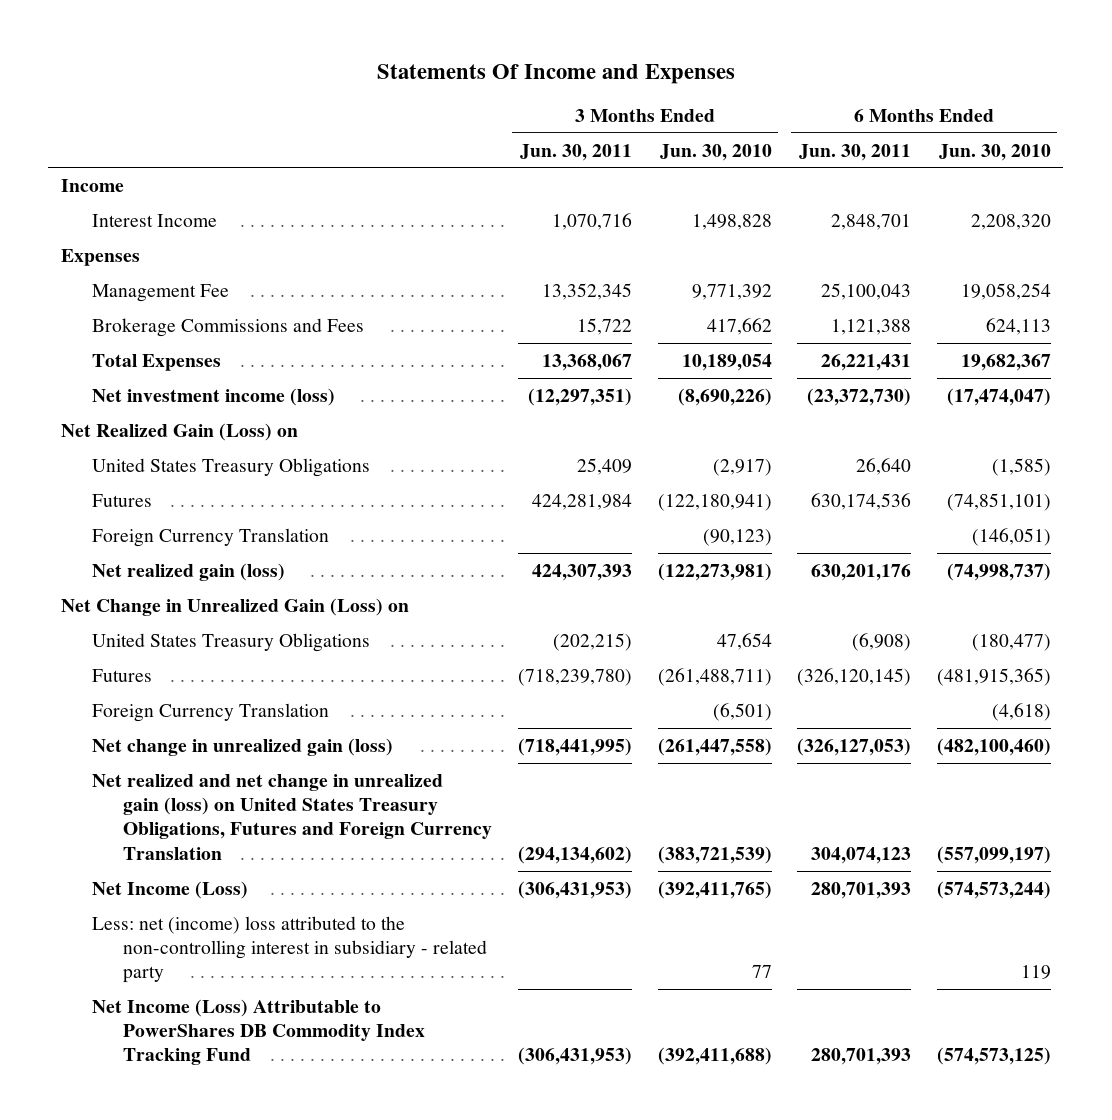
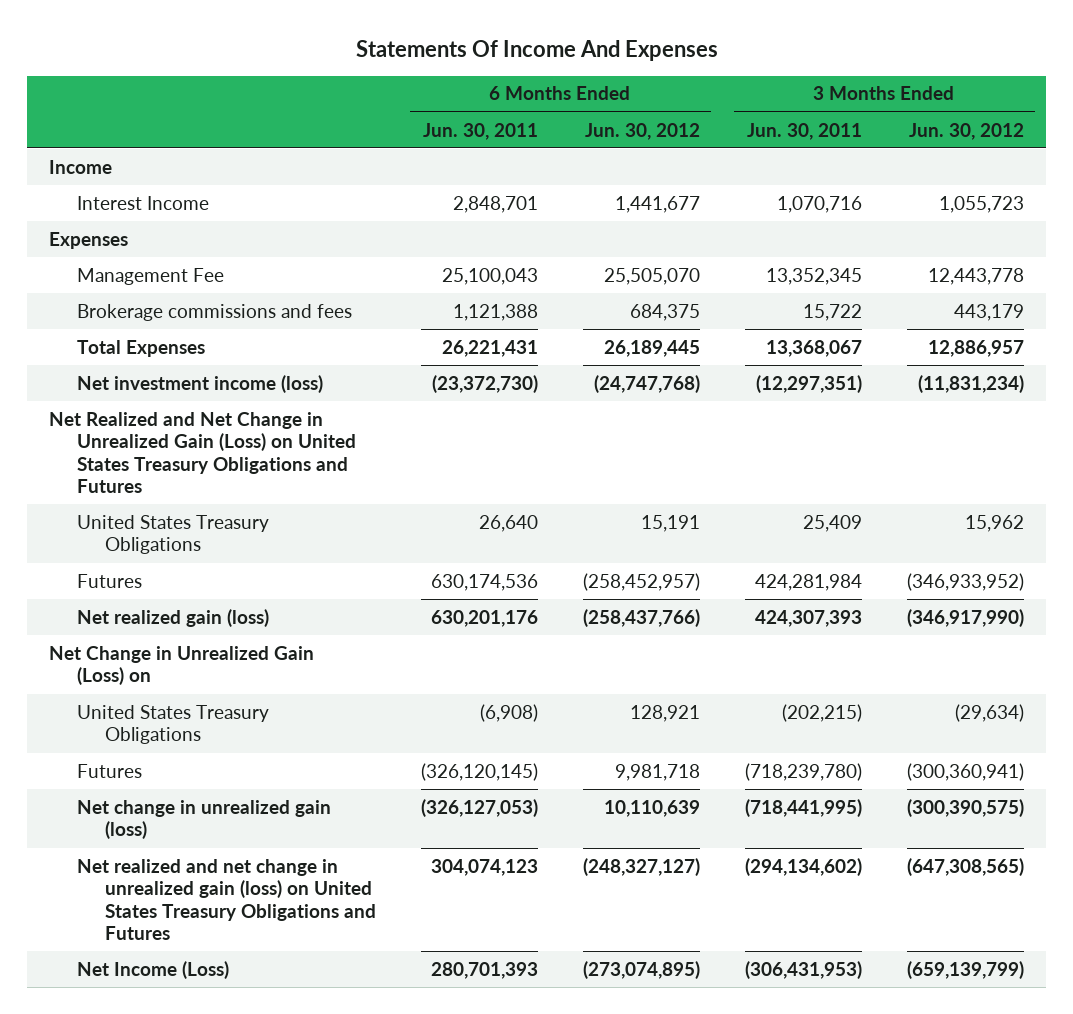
[376,63,735,84] Statements Of Income and Expenses -> [355,39,718,61] Statements Of Income And Expenses
[659,143,772,161] Jun. 30, 2010 -> none
[938,143,1051,161] Jun. 30, 2010 -> none
none -> [584,122,700,140] Jun. 30, 2012
none -> [908,122,1024,140] Jun. 30, 2012
[92,317,365,337] Brokerage Commissions and Fees -> [77,303,353,321] Brokerage commissions and fees
[61,422,299,441] Net Realized Gain (Loss) on -> [49,411,357,494] Net Realized and Net Change in Unrealized Gain (Loss) on United States Treasury Obligations and Futures
[92,527,330,547] Foreign Currency Translation -> none
[92,702,330,722] Foreign Currency Translation -> none
[92,773,493,860] Net realized and net change in unrealized gain (loss) on United States Treasury Obligations, Futures and Foreign Currency Translation -> [77,858,377,941] Net realized and net change in unrealized gain (loss) on United States Treasury Obligations and Futures
[92,915,488,984] Less: net (income) loss attributed to the non-controlling interest in subsidiary - related party -> none
[92,998,426,1066] Net Income (Loss) Attributable to PowerShares DB Commodity Index Tracking Fund -> none

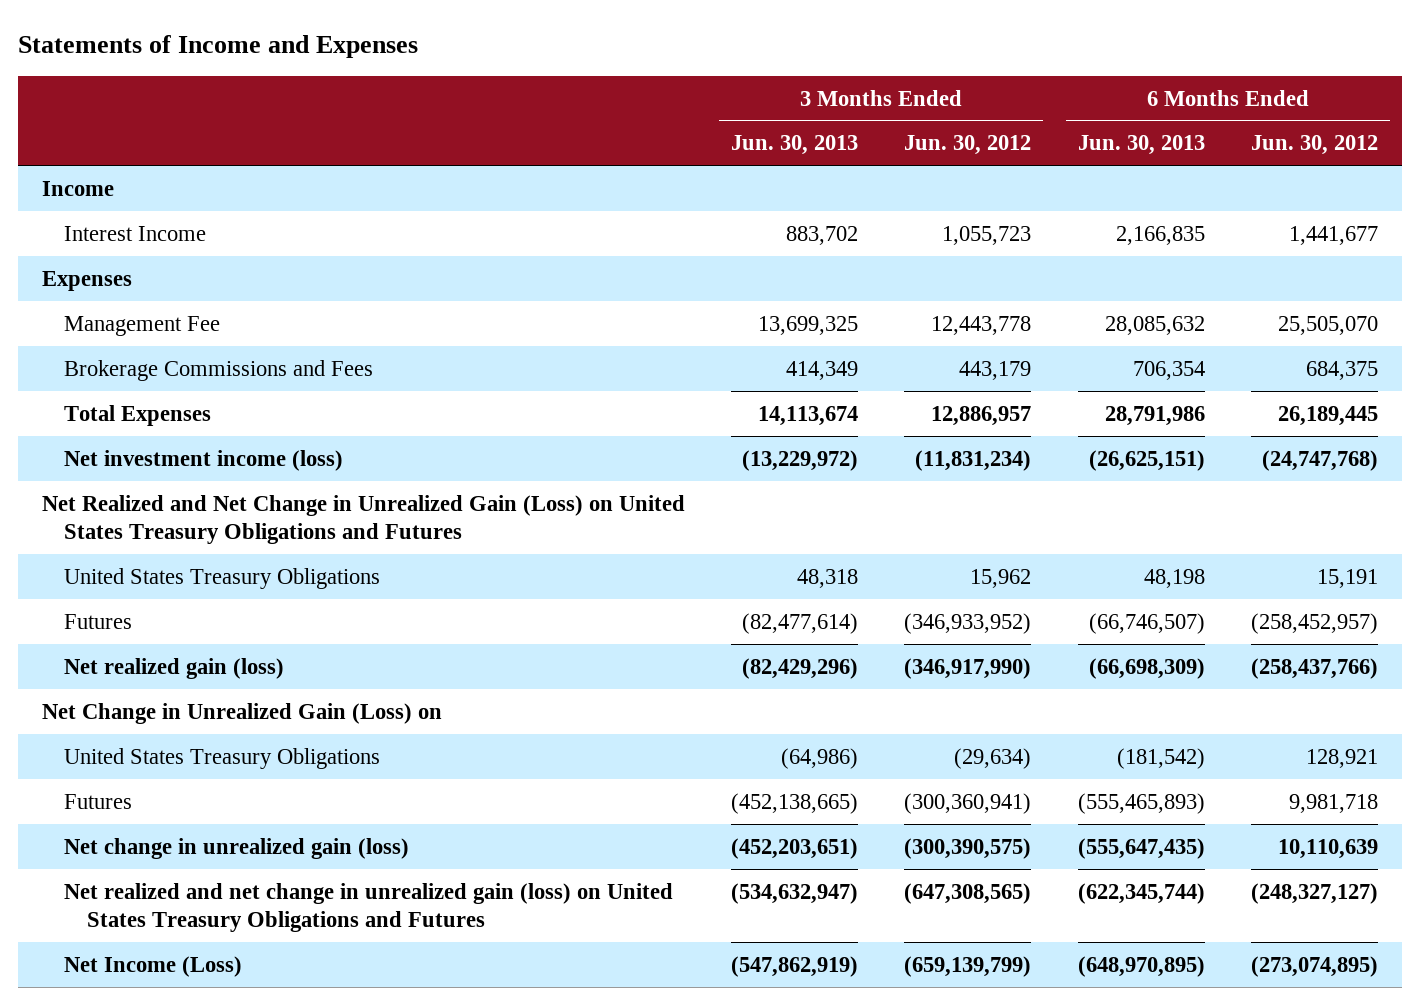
[355,39,718,61] Statements Of Income And Expenses -> [18,35,419,59] Statements of Income and Expenses
[422,122,538,140] Jun. 30, 2011 -> none
[746,122,862,140] Jun. 30, 2011 -> none
none -> [731,135,859,156] Jun. 30, 2013
none -> [1077,135,1205,156] Jun. 30, 2013
[77,303,353,321] Brokerage commissions and fees -> [64,359,374,381] Brokerage Commissions and Fees

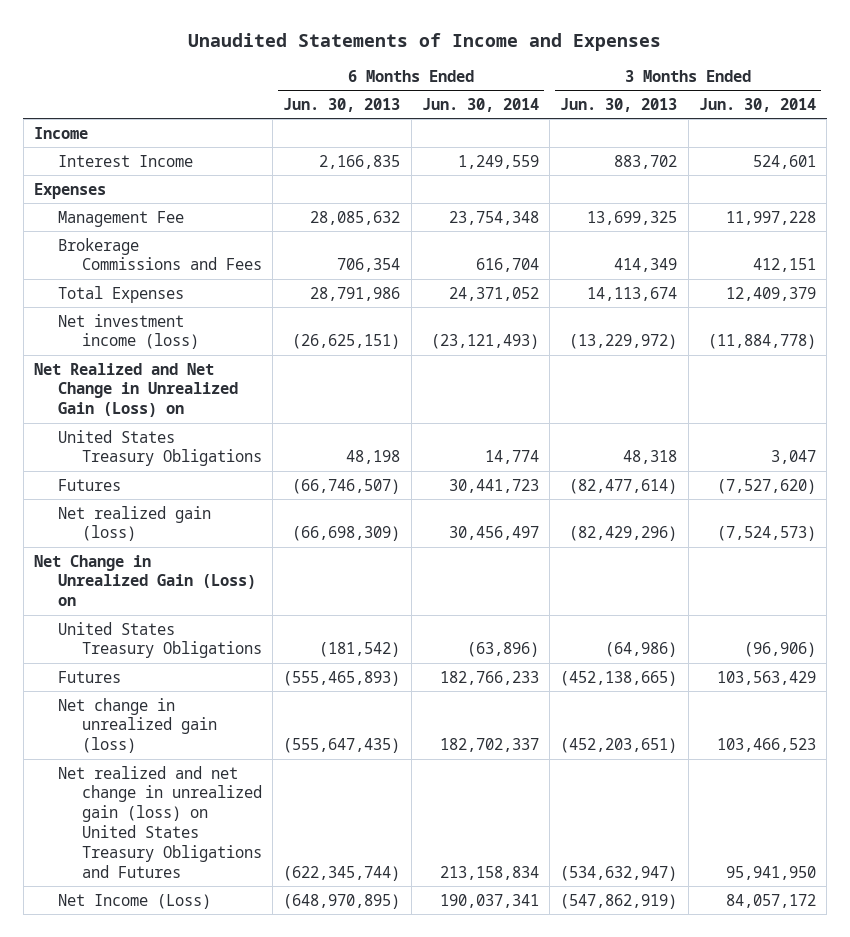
[18,35,419,59] Statements of Income and Expenses -> [187,33,661,52] Unaudited Statements of Income and Expenses
[904,135,1032,156] Jun. 30, 2012 -> none
[1251,135,1379,156] Jun. 30, 2012 -> none
none -> [421,98,539,113] Jun. 30, 2014
none -> [698,98,816,113] Jun. 30, 2014
[41,494,685,544] Net Realized and Net Change in Unrealized Gain (Loss) on United States Treasury Obligations and Futures -> [33,362,238,418] Net Realized and Net Change in Unrealized Gain (Loss) on

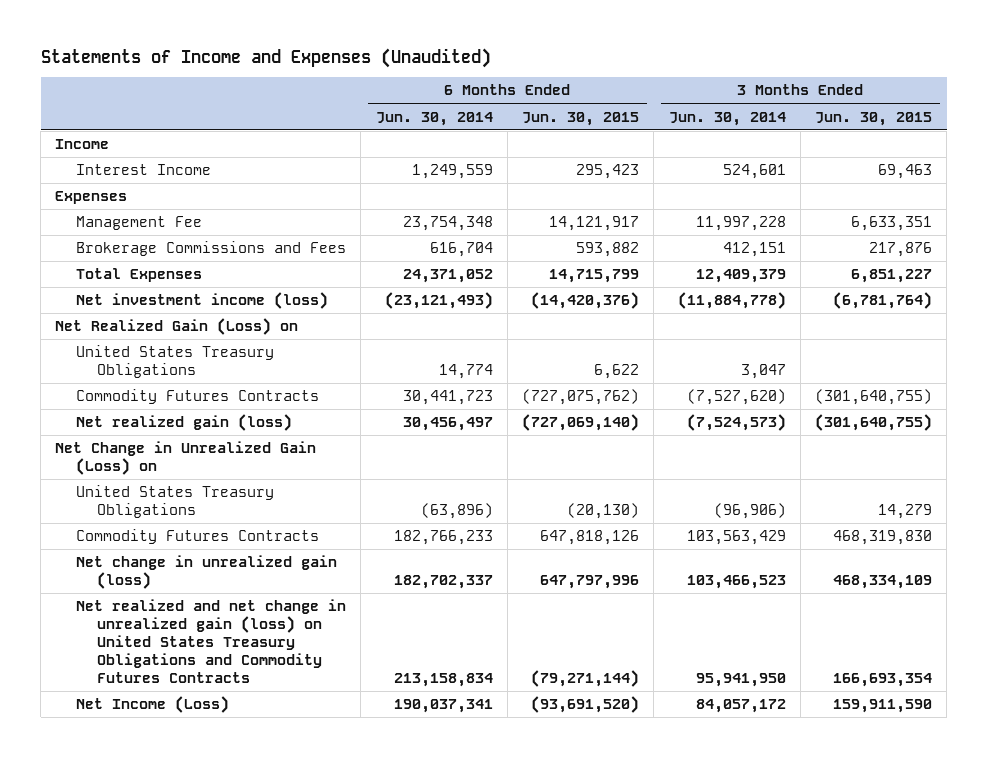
[187,33,661,52] Unaudited Statements of Income and Expenses -> [40,47,491,68] Statements of Income and Expenses (Unaudited)
[283,98,401,113] Jun. 30, 2013 -> none
[560,98,678,113] Jun. 30, 2013 -> none
none -> [522,111,640,126] Jun. 30, 2015
none -> [815,111,933,126] Jun. 30, 2015
[33,362,238,418] Net Realized and Net Change in Unrealized Gain (Loss) on -> [55,318,299,336] Net Realized Gain (Loss) on
[57,478,121,491] Futures -> [76,389,320,405] Commodity Futures Contracts
[57,670,121,683] Futures -> [76,529,320,545] Commodity Futures Contracts
[57,765,262,878] Net realized and net change in unrealized gain (loss) on United States Treasury Obligations and Futures -> [76,599,347,683] Net realized and net change in unrealized gain (loss) on United States Treasury Obligations and Commodity Futures Contracts

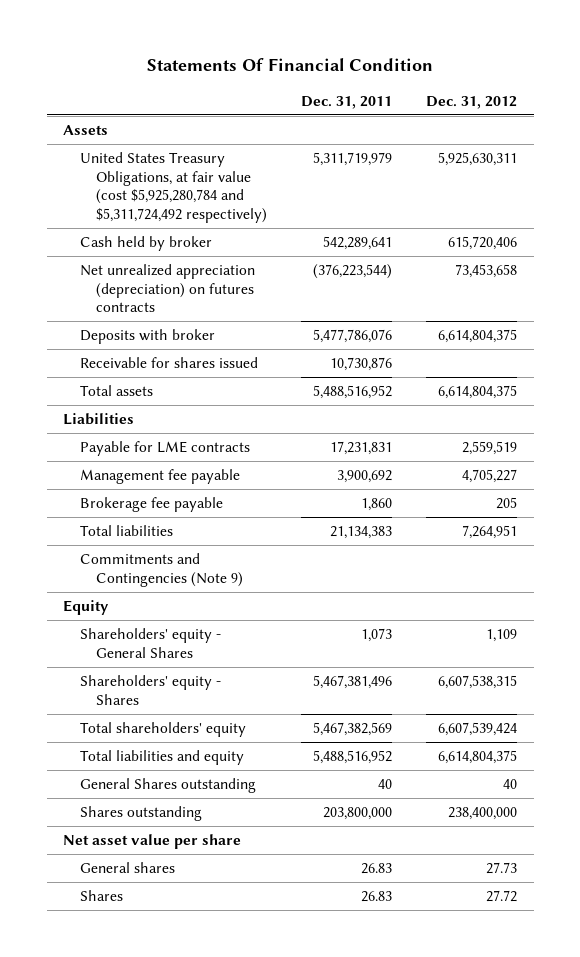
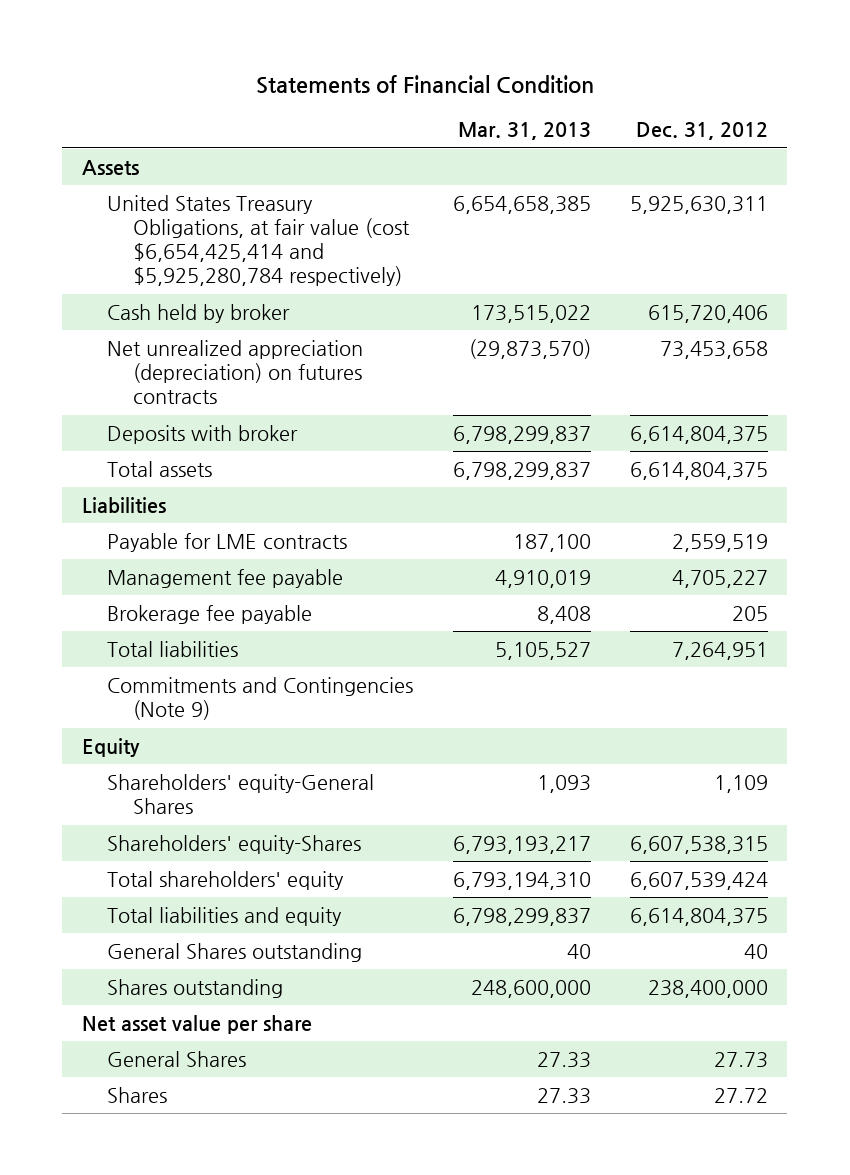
[147,57,434,71] Statements Of Financial Condition -> [255,75,594,95] Statements of Financial Condition
[301,95,393,109] Dec. 31, 2011 -> none
none -> [457,122,591,141] Mar. 31, 2013
[79,152,268,223] United States Treasury Obligations, at fair value (cost $5,925,280,784 and $5,311,724,492 respectively) -> [107,194,410,287] United States Treasury Obligations, at fair value (cost $6,654,425,414 and $5,925,280,784 respectively)
[79,357,258,369] Receivable for shares issued -> none
[79,628,221,658] Shareholders' equity - General Shares -> [107,773,375,815] Shareholders' equity-General Shares
[79,675,221,705] Shareholders' equity - Shares -> [107,834,362,854] Shareholders' equity-Shares
[79,862,175,874] General shares -> [107,1050,247,1067] General Shares

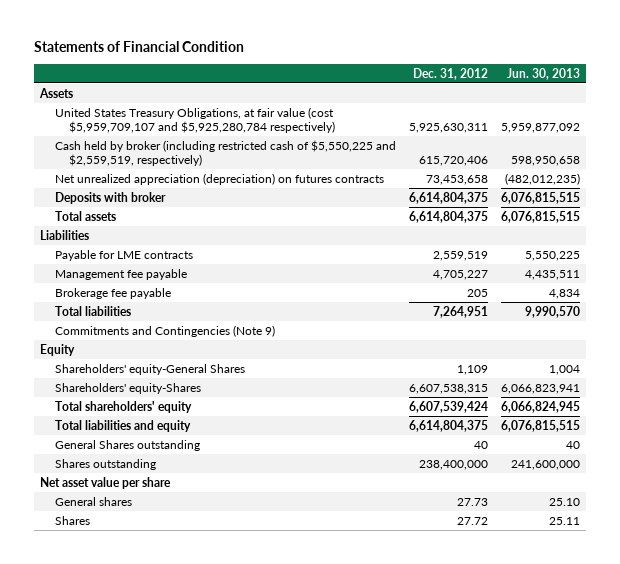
[457,122,591,141] Mar. 31, 2013 -> none
none -> [506,67,580,80] Jun. 30, 2013
[107,194,410,287] United States Treasury Obligations, at fair value (cost $6,654,425,414 and $5,925,280,784 respectively) -> [54,106,335,134] United States Treasury Obligations, at fair value (cost $5,959,709,107 and $5,925,280,784 respectively)
[107,303,291,323] Cash held by broker -> [54,139,396,167] Cash held by broker (including restricted cash of $5,550,225 and $2,559,519, respectively)
[107,1050,247,1067] General Shares -> [54,496,132,506] General shares

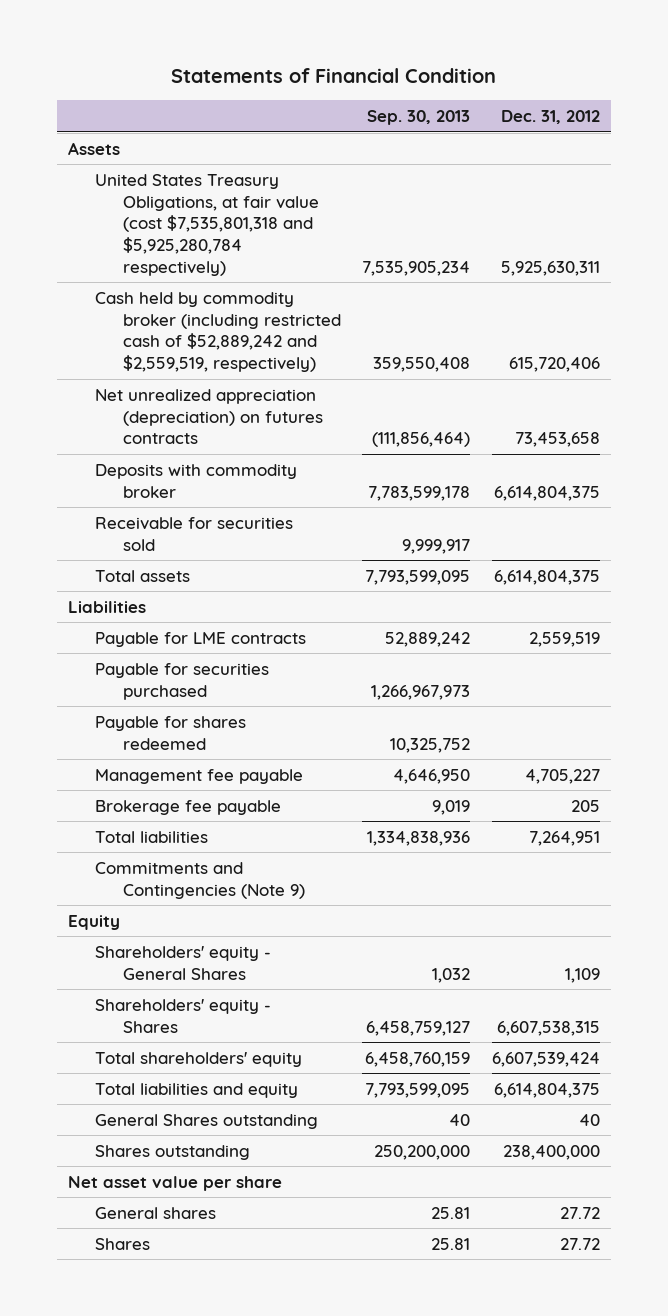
[506,67,580,80] Jun. 30, 2013 -> none
none -> [367,110,471,126] Sep. 30, 2013
[54,106,335,134] United States Treasury Obligations, at fair value (cost $5,959,709,107 and $5,925,280,784 respectively) -> [95,173,319,276] United States Treasury Obligations, at fair value (cost $7,535,801,318 and $5,925,280,784 respectively)
[54,139,396,167] Cash held by broker (including restricted cash of $5,550,225 and $2,559,519, respectively) -> [95,291,341,372] Cash held by commodity broker (including restricted cash of $52,889,242 and $2,559,519, respectively)
[54,191,166,204] Deposits with broker -> [95,463,298,498] Deposits with commodity broker
none -> [95,516,294,551] Receivable for securities sold
none -> [95,662,270,700] Payable for securities purchased
none -> [95,715,247,750] Payable for shares redeemed
[54,363,245,375] Shareholders' equity-General Shares -> [95,945,272,980] Shareholders' equity - General Shares
[54,382,201,394] Shareholders' equity-Shares -> [95,998,272,1033] Shareholders' equity - Shares
[456,497,488,506] 27.73 -> [560,1206,601,1219] 27.72

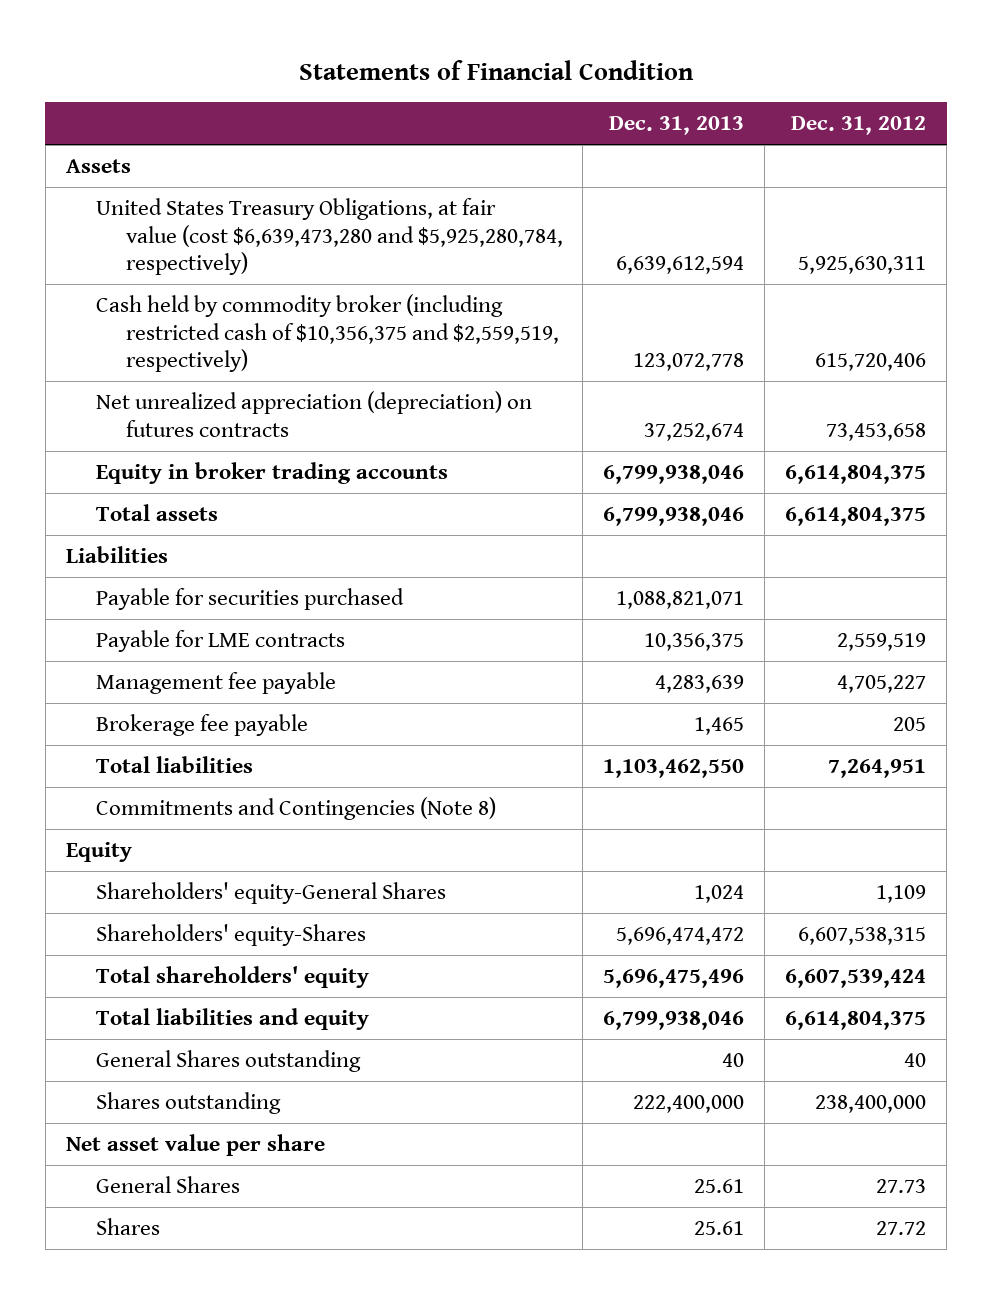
[367,110,471,126] Sep. 30, 2013 -> none
none -> [609,116,745,136] Dec. 31, 2013
[95,173,319,276] United States Treasury Obligations, at fair value (cost $7,535,801,318 and $5,925,280,784 respectively) -> [95,197,563,276] United States Treasury Obligations, at fair value (cost $6,639,473,280 and $5,925,280,784, respectively)
[95,291,341,372] Cash held by commodity broker (including restricted cash of $52,889,242 and $2,559,519, respectively) -> [95,293,559,373] Cash held by commodity broker (including restricted cash of $10,356,375 and $2,559,519, respectively)
[95,516,294,551] Receivable for securities sold -> none
[95,463,298,498] Deposits with commodity broker -> [95,461,448,484] Equity in broker trading accounts
[95,715,247,750] Payable for shares redeemed -> none
[95,631,307,647] Payable for LME contracts -> [95,629,345,652] Payable for LME contracts
[95,861,305,899] Commitments and Contingencies (Note 9) -> [95,796,496,820] Commitments and Contingencies (Note 8)
[95,945,272,980] Shareholders' equity - General Shares -> [95,881,446,904] Shareholders' equity-General Shares
[95,998,272,1033] Shareholders' equity - Shares -> [95,923,366,946] Shareholders' equity-Shares
[95,1206,217,1219] General shares -> [95,1175,240,1193] General Shares
[560,1206,601,1219] 27.72 -> [876,1178,927,1193] 27.73

